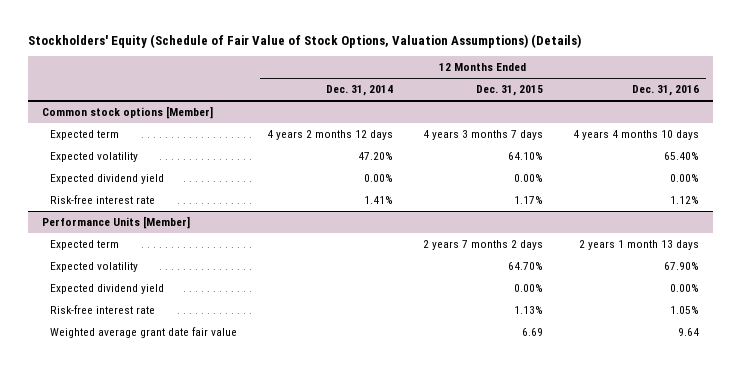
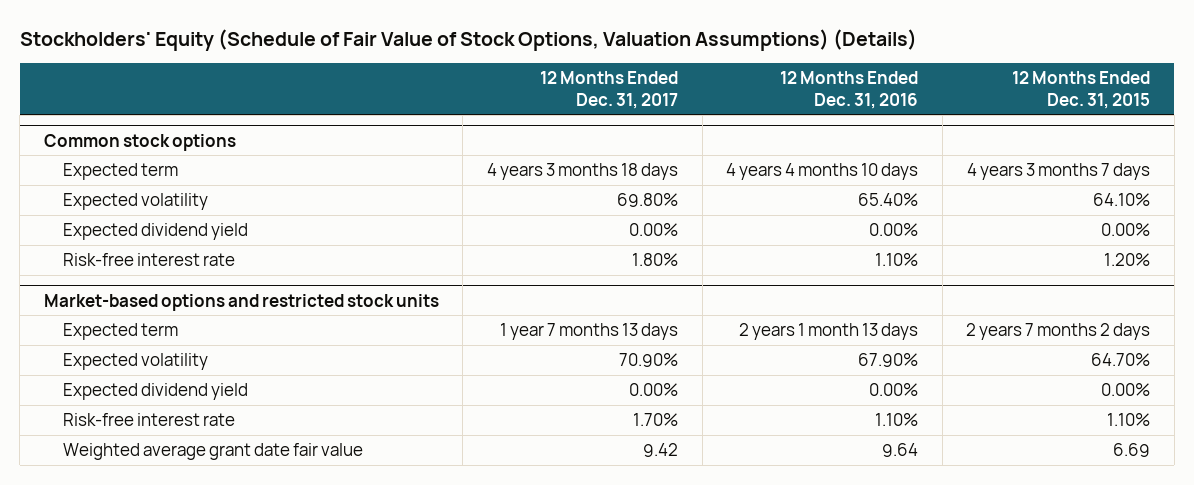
[326,85,394,97] Dec. 31, 2014 -> none
none -> [540,71,679,109] 12 Months Ended Dec. 31, 2017
[42,105,214,119] Common stock options [Member] -> [43,133,236,151] Common stock options
[42,215,191,229] Performance Units [Member] -> none
[513,195,543,204] 1.17% -> [1104,253,1151,267] 1.20%
[669,195,699,204] 1.12% -> [875,253,919,267] 1.10%
none -> [43,293,439,311] Market-based options and restricted stock units
[513,305,543,314] 1.13% -> [1107,413,1151,427] 1.10%
[669,305,699,314] 1.05% -> [875,413,919,427] 1.10%

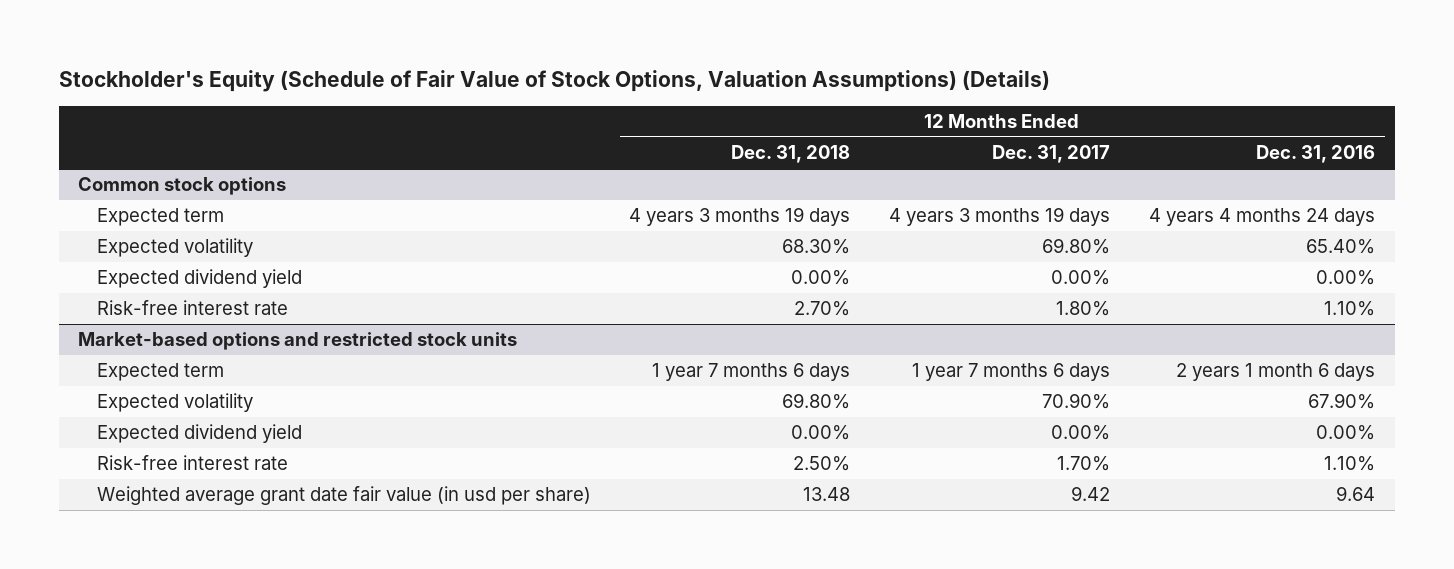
[19,29,917,52] Stockholders' Equity (Schedule of Fair Value of Stock Options, Valuation Assumptions) (Details) -> [58,70,1050,93] Stockholder's Equity (Schedule of Fair Value of Stock Options, Valuation Assumptions) (Details)
[1012,71,1151,109] 12 Months Ended Dec. 31, 2015 -> none
none -> [731,145,851,164] Dec. 31, 2018
[487,163,679,181] 4 years 3 months 18 days -> [889,207,1111,227] 4 years 3 months 19 days
[726,163,919,181] 4 years 4 months 10 days -> [1149,208,1376,227] 4 years 4 months 24 days
[500,323,679,341] 1 year 7 months 13 days -> [912,363,1111,382] 1 year 7 months 6 days
[739,323,919,341] 2 years 1 month 13 days -> [1176,363,1376,382] 2 years 1 month 6 days
[63,443,364,461] Weighted average grant date fair value -> [96,486,591,506] Weighted average grant date fair value (in usd per share)

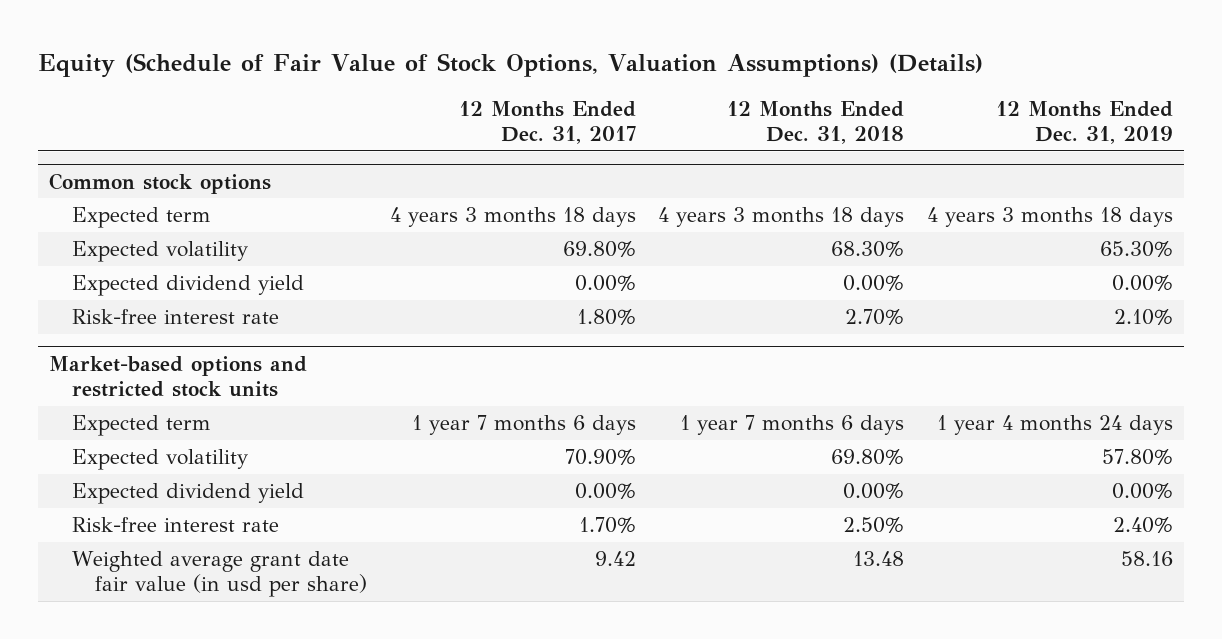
[58,70,1050,93] Stockholder's Equity (Schedule of Fair Value of Stock Options, Valuation Assumptions) (Details) -> [38,52,984,78] Equity (Schedule of Fair Value of Stock Options, Valuation Assumptions) (Details)
[1256,145,1376,164] Dec. 31, 2016 -> none
none -> [995,100,1173,144] 12 Months Ended Dec. 31, 2019
[629,207,851,227] 4 years 3 months 19 days -> [658,207,905,228] 4 years 3 months 18 days
[889,207,1111,227] 4 years 3 months 19 days -> [389,207,636,228] 4 years 3 months 18 days

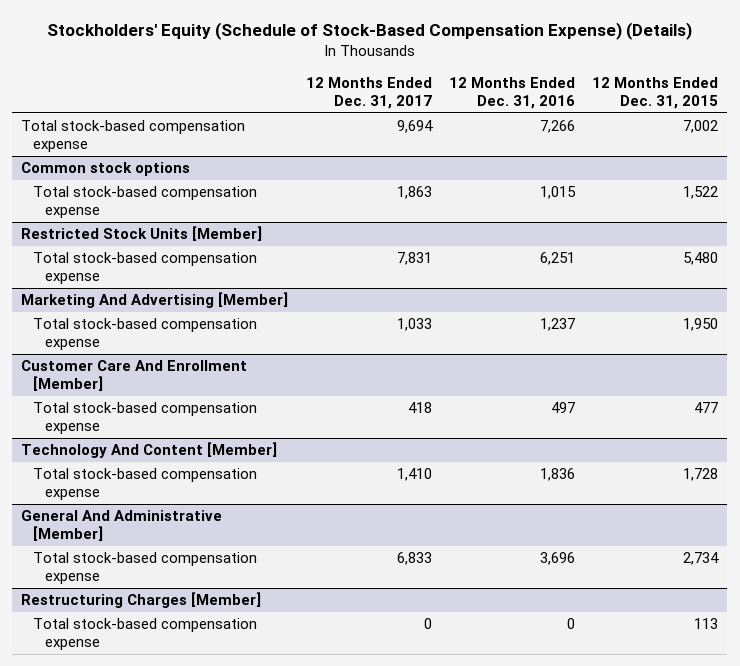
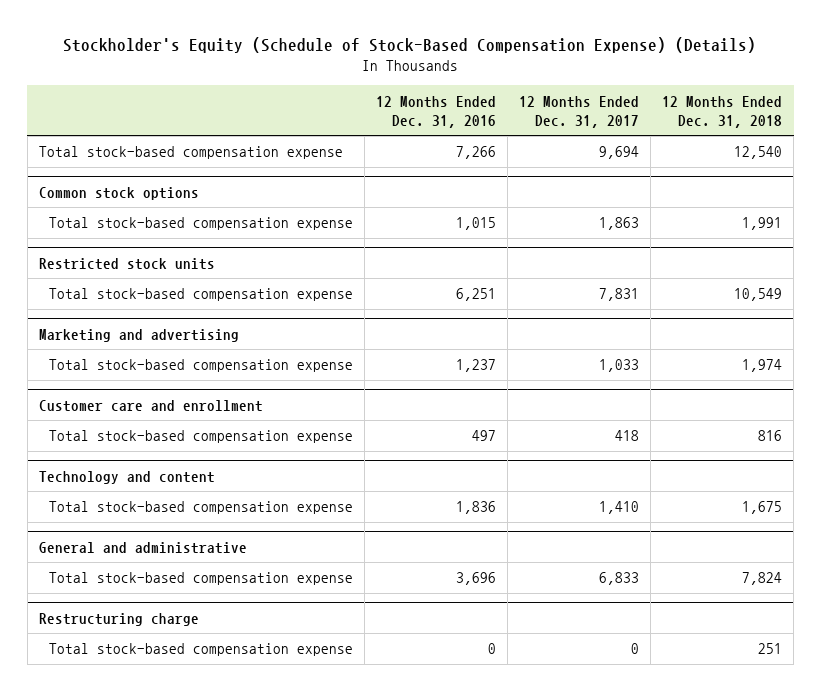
[46,21,692,40] Stockholders' Equity (Schedule of Stock-Based Compensation Expense) (Details) -> [63,37,757,54] Stockholder's Equity (Schedule of Stock-Based Compensation Expense) (Details)
[592,77,719,110] 12 Months Ended Dec. 31, 2015 -> none
none -> [662,95,783,128] 12 Months Ended Dec. 31, 2018
[21,226,263,242] Restricted Stock Units [Member] -> [38,257,215,270] Restricted stock units
[21,292,289,309] Marketing And Advertising [Member] -> [38,328,239,342] Marketing and advertising
[21,360,248,392] Customer Care And Enrollment [Member] -> [38,399,263,412] Customer care and enrollment
[21,442,278,459] Technology And Content [Member] -> [38,470,215,484] Technology and content
[21,510,223,542] General And Administrative [Member] -> [38,541,247,554] General and administrative
[21,592,262,609] Restructuring Charges [Member] -> [38,612,199,626] Restructuring charge

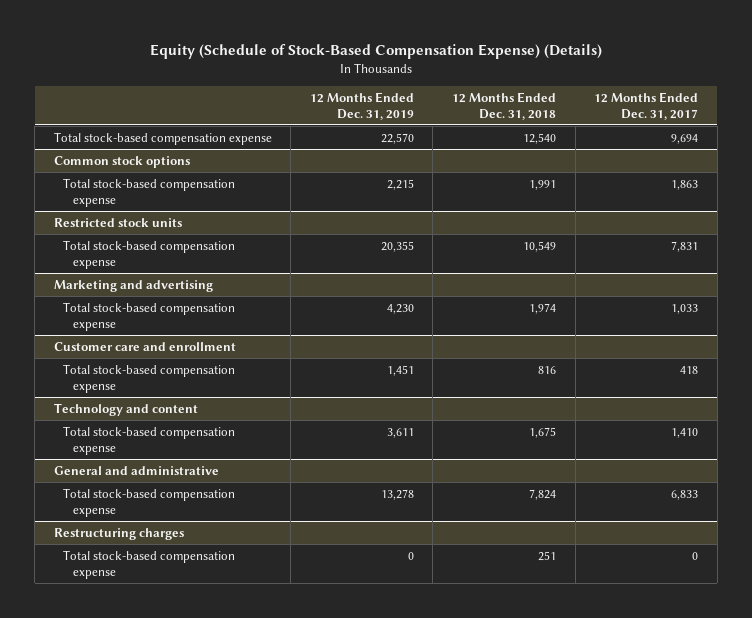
[63,37,757,54] Stockholder's Equity (Schedule of Stock-Based Compensation Expense) (Details) -> [149,43,602,59] Equity (Schedule of Stock-Based Compensation Expense) (Details)
[376,95,497,128] 12 Months Ended Dec. 31, 2016 -> none
none -> [309,91,414,120] 12 Months Ended Dec. 31, 2019
[38,612,199,626] Restructuring charge -> [53,527,184,540] Restructuring charges

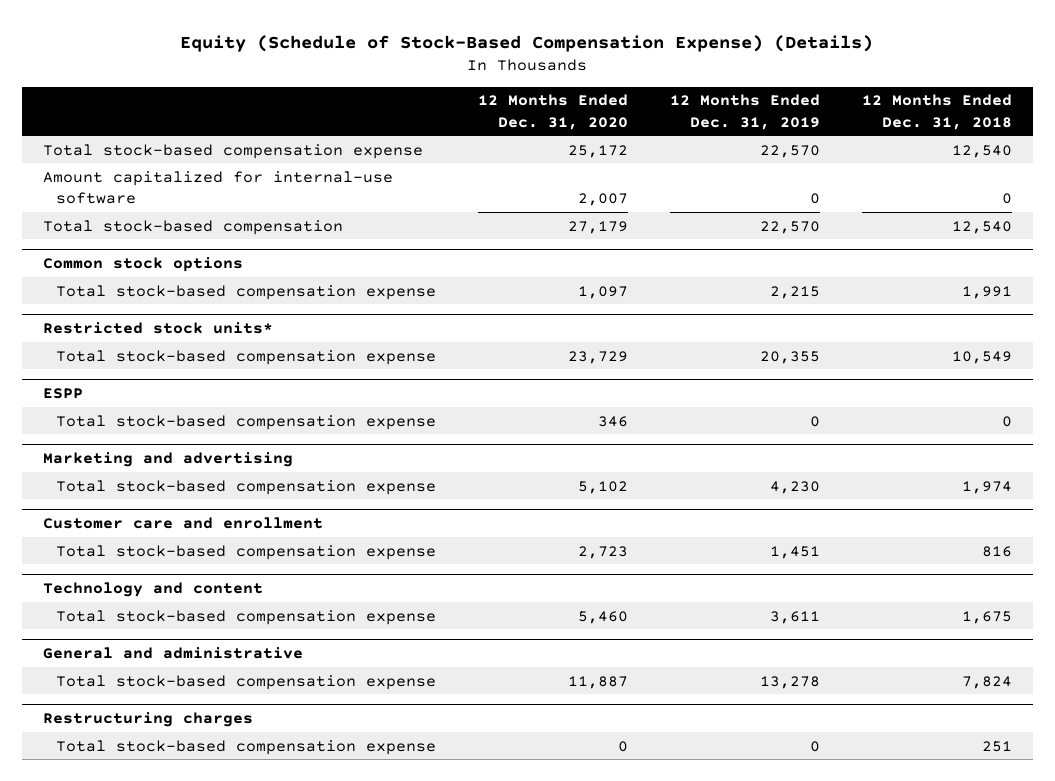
[594,91,699,120] 12 Months Ended Dec. 31, 2017 -> none
none -> [478,94,629,130] 12 Months Ended Dec. 31, 2020
none -> [42,170,393,204] Amount capitalized for internal-use software
none -> [42,219,343,235] Total stock-based compensation
[53,217,182,227] Restricted stock units -> [42,322,273,335] Restricted stock units*
none -> [42,388,83,400] ESPP
none -> [56,414,437,430] Total stock-based compensation expense

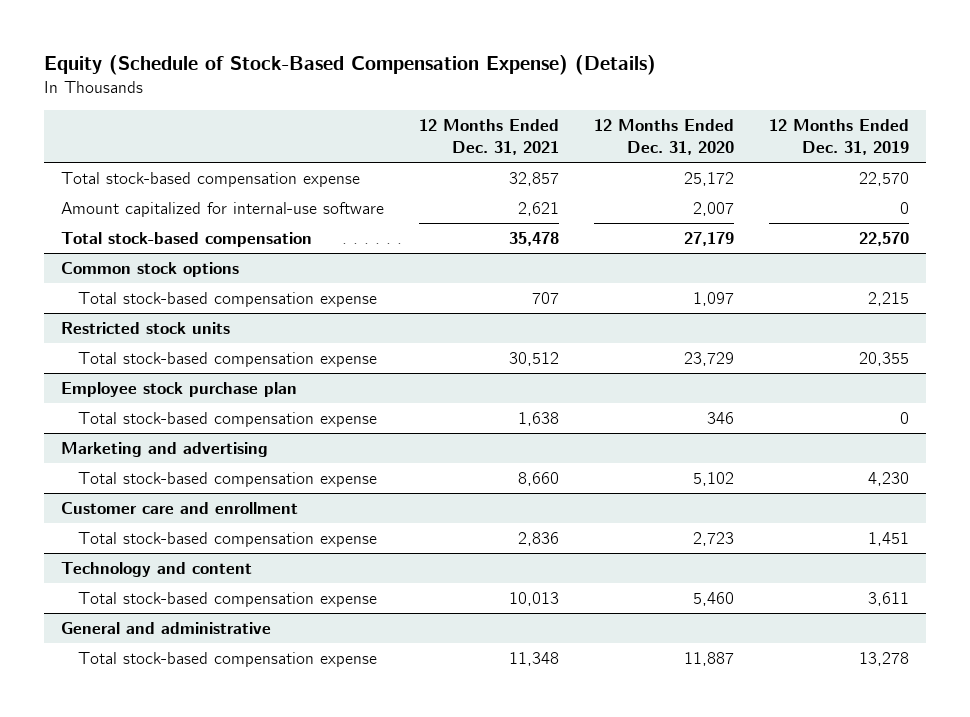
[862,94,1013,130] 12 Months Ended Dec. 31, 2018 -> none
none -> [419,119,560,156] 12 Months Ended Dec. 31, 2021
[42,322,273,335] Restricted stock units* -> [61,321,231,334] Restricted stock units
[42,388,83,400] ESPP -> [61,381,298,397] Employee stock purchase plan
[42,712,253,728] Restructuring charges -> none
[56,739,437,755] Total stock-based compensation expense -> none

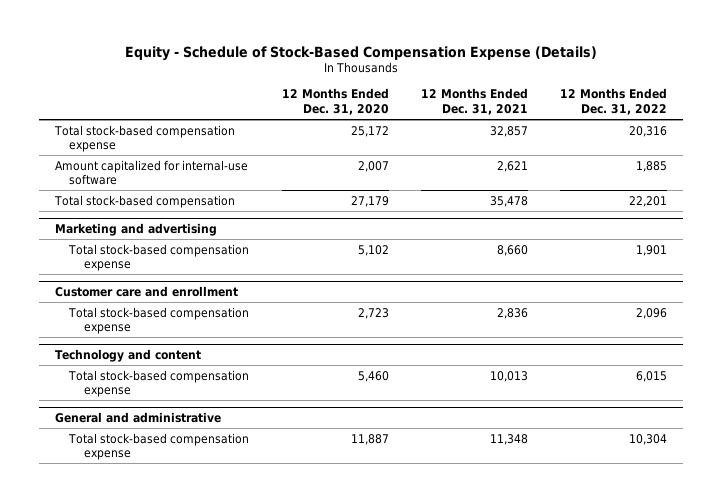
[44,55,657,76] Equity (Schedule of Stock-Based Compensation Expense) (Details) -> [124,45,597,61] Equity - Schedule of Stock-Based Compensation Expense (Details)
[768,119,909,156] 12 Months Ended Dec. 31, 2019 -> none
none -> [559,88,667,115] 12 Months Ended Dec. 31, 2022
[61,261,240,277] Common stock options -> none
[78,291,378,307] Total stock-based compensation expense -> none
[61,321,231,334] Restricted stock units -> none
[78,351,378,367] Total stock-based compensation expense -> none
[61,381,298,397] Employee stock purchase plan -> none
[78,411,378,427] Total stock-based compensation expense -> none

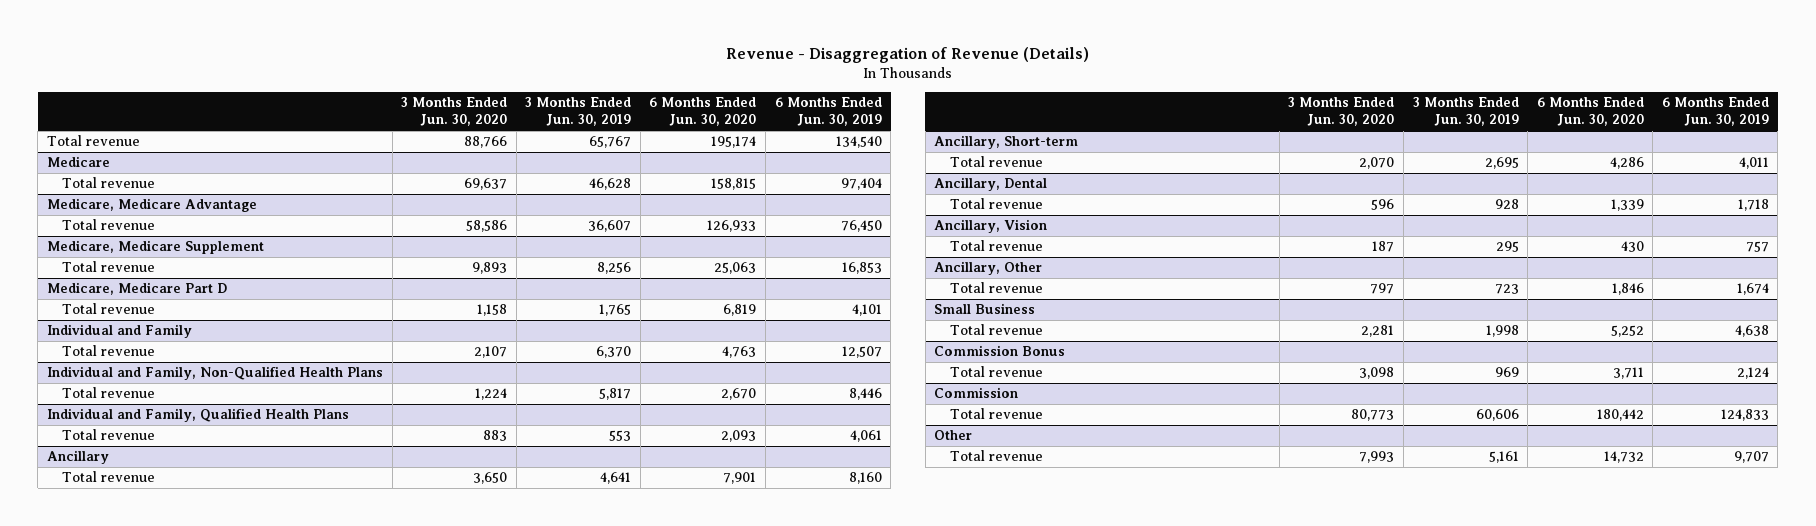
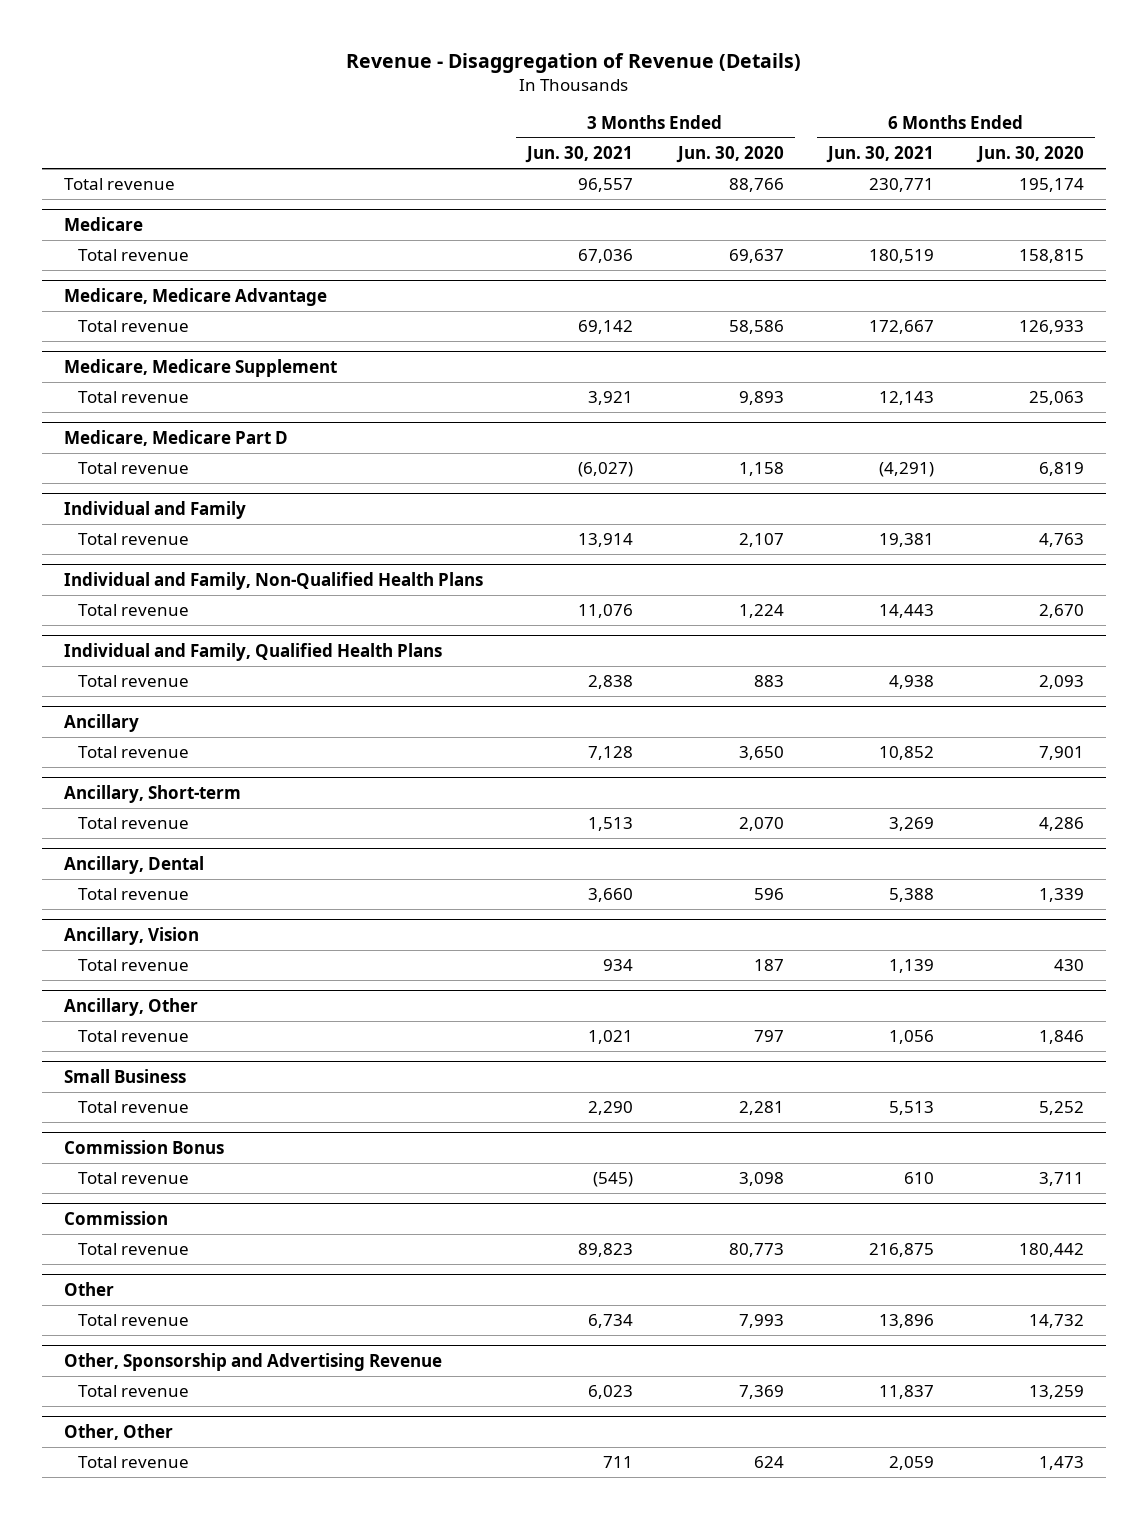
[525,97,632,127] 3 Months Ended Jun. 30, 2019 -> none
[774,97,882,127] 6 Months Ended Jun. 30, 2019 -> none
none -> [525,146,634,164] Jun. 30, 2021
none -> [825,146,934,164] Jun. 30, 2021
none -> [64,1352,443,1371] Other, Sponsorship and Advertising Revenue
none -> [77,1385,189,1398] Total revenue
none -> [64,1423,174,1440] Other, Other
none -> [77,1456,189,1469] Total revenue

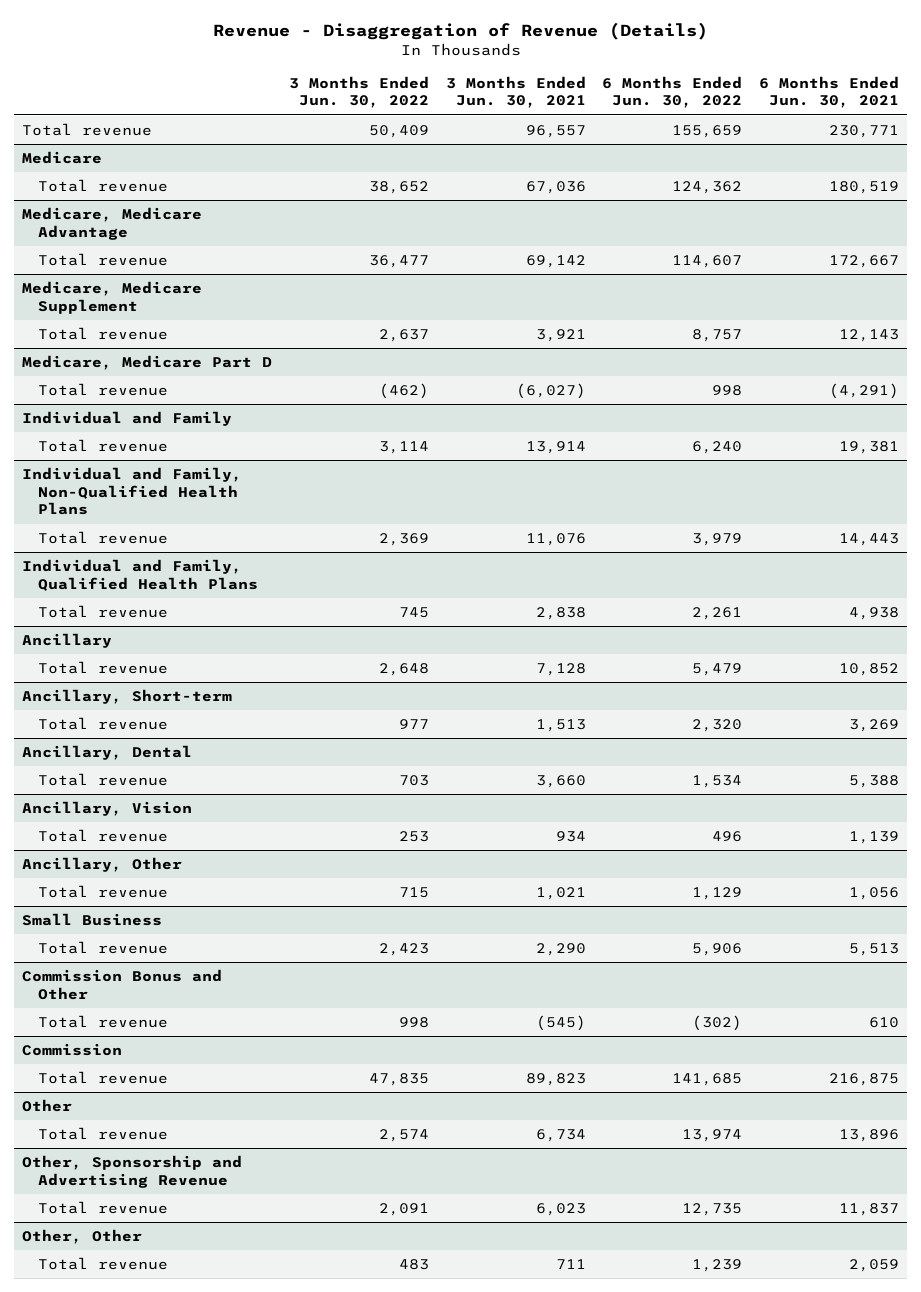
[675,146,784,164] Jun. 30, 2020 -> none
[976,146,1085,164] Jun. 30, 2020 -> none
none -> [289,75,430,109] 3 Months Ended Jun. 30, 2022
none -> [602,75,743,109] 6 Months Ended Jun. 30, 2022
[64,1139,225,1154] Commission Bonus -> [22,969,223,1000] Commission Bonus and Other

